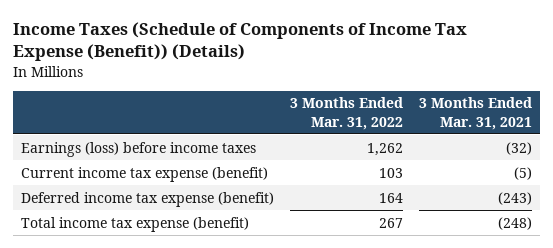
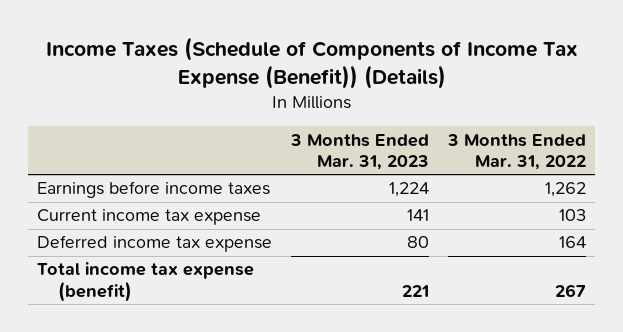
[419,97,533,130] 3 Months Ended Mar. 31, 2021 -> none
none -> [290,133,430,170] 3 Months Ended Mar. 31, 2023
[21,141,257,157] Earnings (loss) before income taxes -> [37,181,271,199] Earnings before income taxes
[21,166,269,182] Current income tax expense (benefit) -> [37,209,262,226] Current income tax expense
[21,191,275,207] Deferred income tax expense (benefit) -> [37,235,273,253] Deferred income tax expense

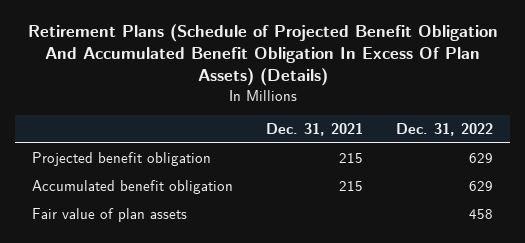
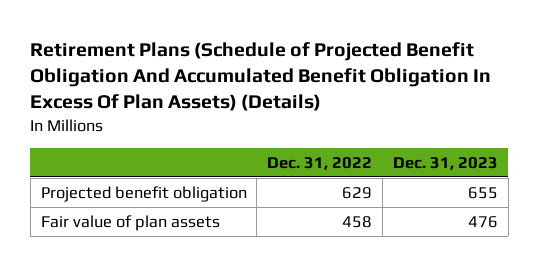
[266,123,364,137] Dec. 31, 2021 -> none
none -> [392,156,498,170] Dec. 31, 2023
[31,179,233,194] Accumulated benefit obligation -> none

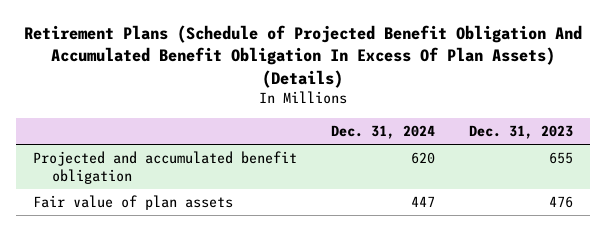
[267,156,373,170] Dec. 31, 2022 -> none
none -> [331,124,436,139] Dec. 31, 2024
[40,185,247,202] Projected benefit obligation -> [33,151,298,184] Projected and accumulated benefit obligation

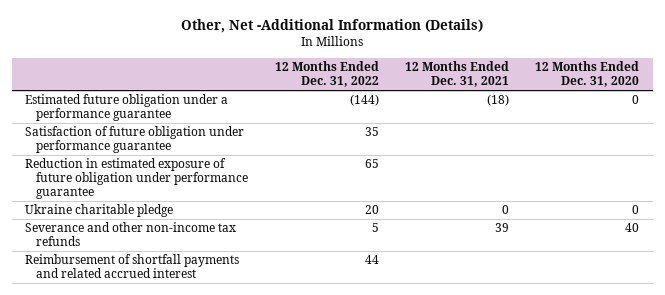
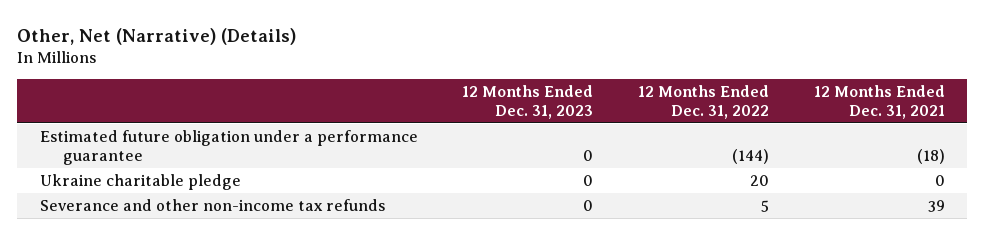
[181,19,484,34] Other, Net -Additional Information (Details) -> [17,27,297,45] Other, Net (Narrative) (Details)
[535,61,640,88] 12 Months Ended Dec. 31, 2020 -> none
none -> [462,84,594,120] 12 Months Ended Dec. 31, 2023
[25,126,245,154] Satisfaction of future obligation under performance guarantee -> none
[25,158,249,200] Reduction in estimated exposure of future obligation under performance guarantee -> none
[25,254,240,279] Reimbursement of shortfall payments and related accrued interest -> none

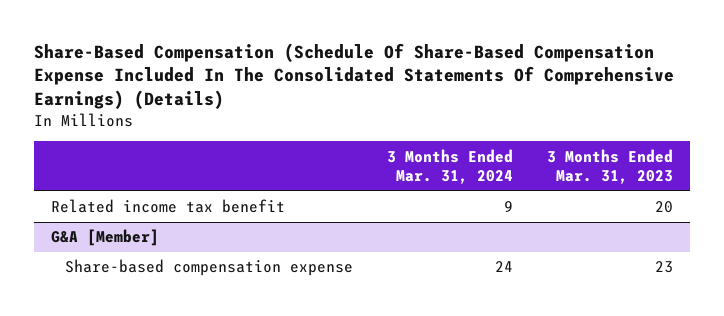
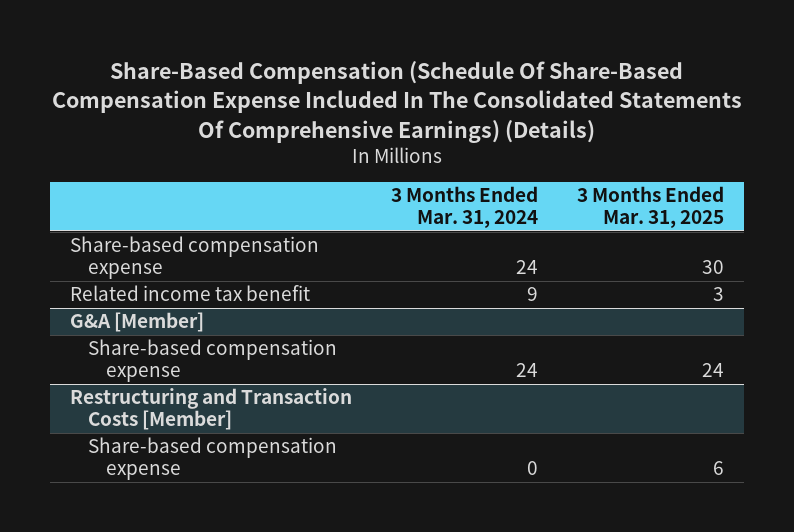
[547,148,674,184] 3 Months Ended Mar. 31, 2023 -> none
none -> [577,185,725,229] 3 Months Ended Mar. 31, 2025
none -> [69,236,319,280] Share-based compensation expense
none -> [69,388,352,431] Restructuring and Transaction Costs [Member]
none -> [87,437,337,481] Share-based compensation expense

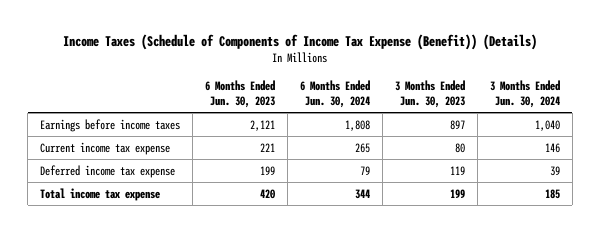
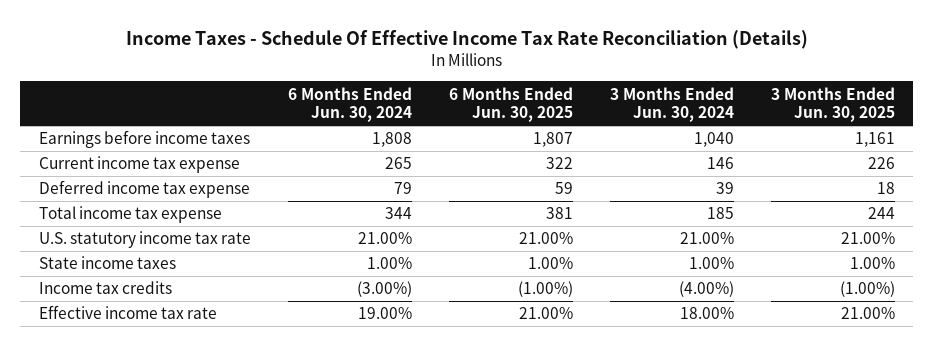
[63,34,538,51] Income Taxes (Schedule of Components of Income Tax Expense (Benefit)) (Details) -> [125,29,808,49] Income Taxes - Schedule Of Effective Income Tax Rate Reconciliation (Details)
[205,80,276,108] 6 Months Ended Jun. 30, 2023 -> none
[394,80,465,108] 3 Months Ended Jun. 30, 2023 -> none
none -> [448,86,573,123] 6 Months Ended Jun. 30, 2025
none -> [770,86,895,123] 3 Months Ended Jun. 30, 2025
none -> [38,231,251,249] U.S. statutory income tax rate
none -> [38,256,176,270] State income taxes
none -> [38,281,172,295] Income tax credits
none -> [38,305,217,320] Effective income tax rate

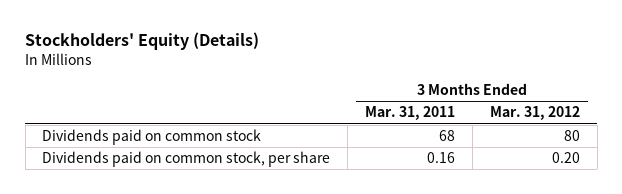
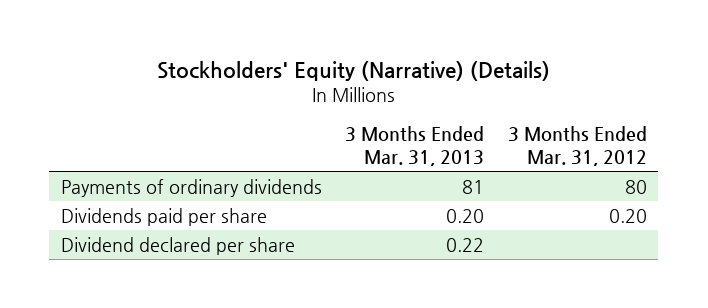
[25,32,260,51] Stockholders' Equity (Details) -> [156,61,550,82] Stockholders' Equity (Narrative) (Details)
[365,106,456,121] Mar. 31, 2011 -> none
none -> [345,125,485,166] 3 Months Ended Mar. 31, 2013
[42,129,262,146] Dividends paid on common stock -> [60,178,322,197] Payments of ordinary dividends
[42,151,331,168] Dividends paid on common stock, per share -> [60,207,267,226] Dividends paid per share
none -> [60,236,295,255] Dividend declared per share

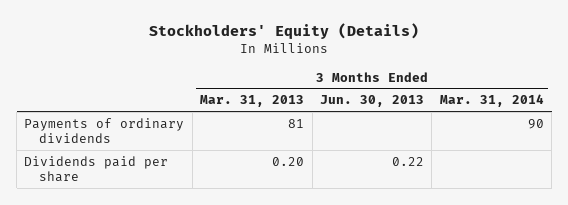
[156,61,550,82] Stockholders' Equity (Narrative) (Details) -> [149,23,420,40] Stockholders' Equity (Details)
[507,125,647,166] 3 Months Ended Mar. 31, 2012 -> none
none -> [319,95,424,108] Jun. 30, 2013
none -> [439,94,544,108] Mar. 31, 2014
[60,236,295,255] Dividend declared per share -> none

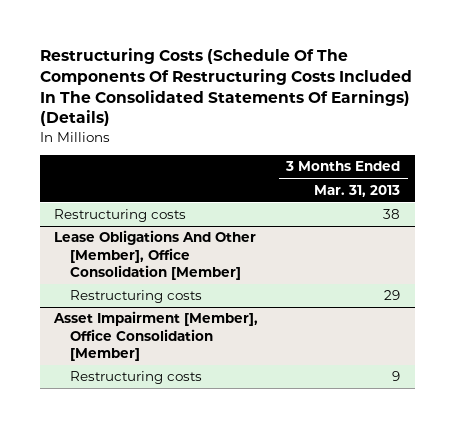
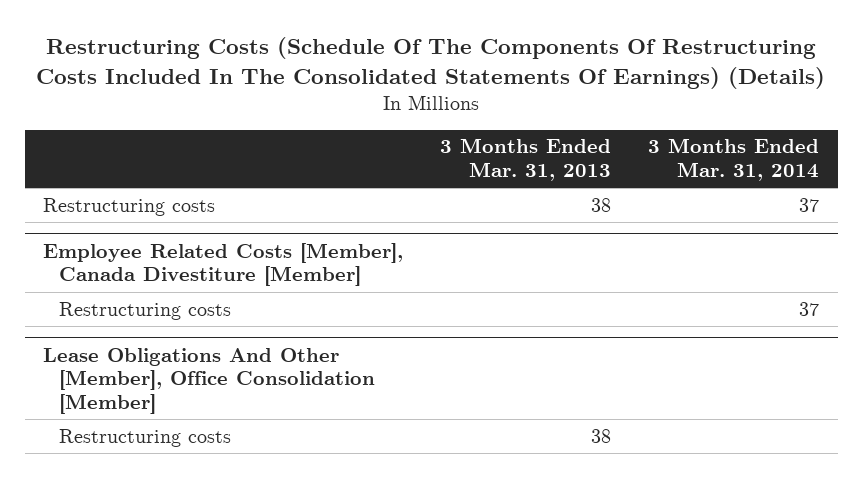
none -> [648,138,820,181] 3 Months Ended Mar. 31, 2014
none -> [43,242,404,287] Employee Related Costs [Member], Canada Divestiture [Member]
none -> [59,301,232,320] Restructuring costs
[53,311,259,362] Asset Impairment [Member], Office Consolidation [Member] -> none
[70,371,203,385] Restructuring costs -> none
[384,290,401,301] 29 -> [591,428,612,443] 38

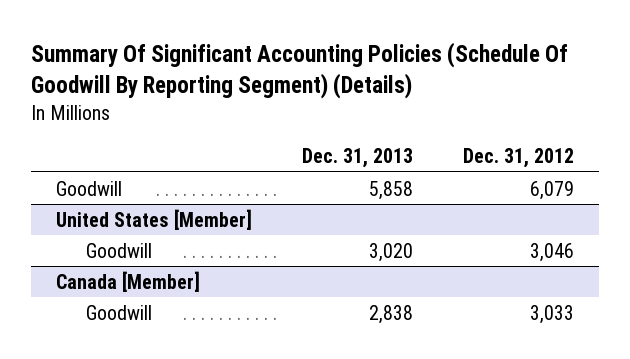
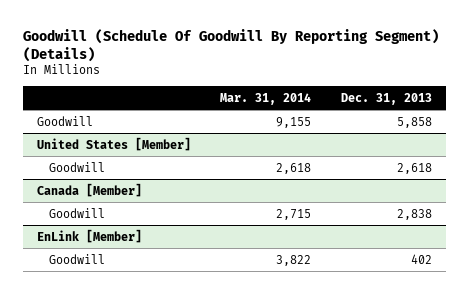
[30,42,568,100] Summary Of Significant Accounting Policies (Schedule Of Goodwill By Reporting Segment) (Details) -> [22,28,439,62] Goodwill (Schedule Of Goodwill By Reporting Segment) (Details)
[463,148,575,169] Dec. 31, 2012 -> none
none -> [220,92,312,105] Mar. 31, 2014
[369,242,414,262] 3,020 -> [396,162,432,174] 2,618
none -> [37,228,143,243] EnLink [Member]
none -> [48,253,105,264] Goodwill

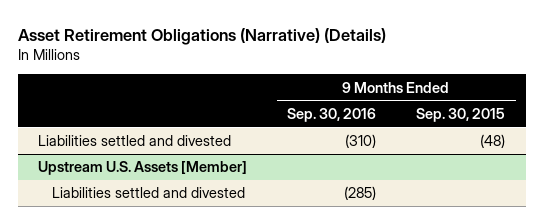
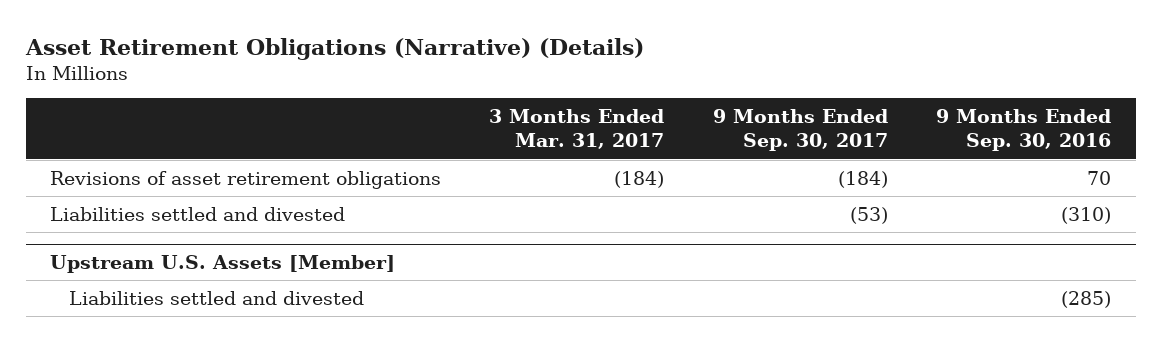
[416,107,506,122] Sep. 30, 2015 -> none
none -> [489,109,665,150] 3 Months Ended Mar. 31, 2017
none -> [712,109,888,152] 9 Months Ended Sep. 30, 2017
none -> [49,170,441,189] Revisions of asset retirement obligations

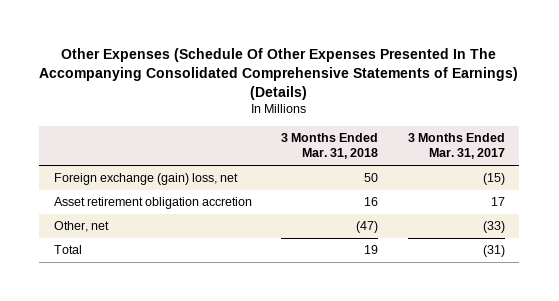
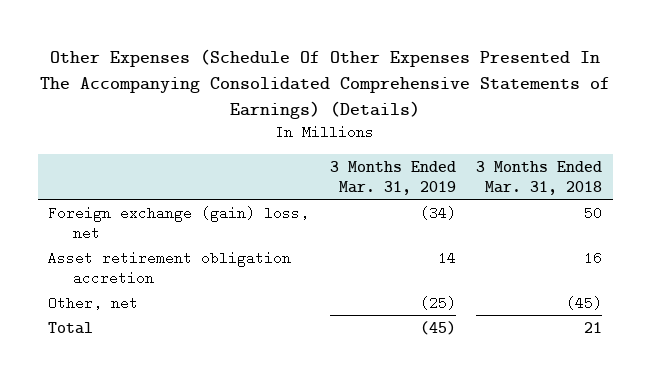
[407,132,505,160] 3 Months Ended Mar. 31, 2017 -> none
none -> [329,160,456,195] 3 Months Ended Mar. 31, 2019
[356,221,379,234] (47) -> [566,295,603,310] (45)
[364,245,379,255] 19 -> [584,321,603,333] 21

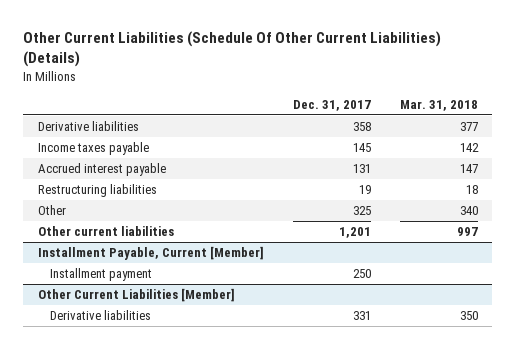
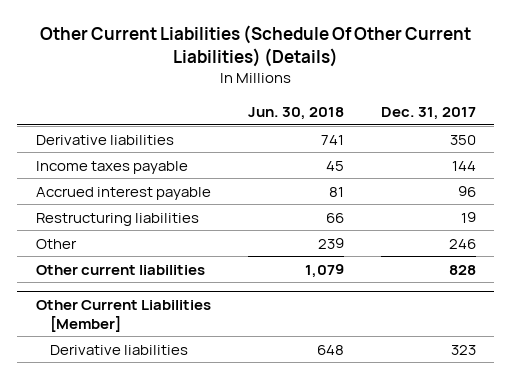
[399,99,478,111] Mar. 31, 2018 -> none
none -> [247,106,344,120] Jun. 30, 2018
[352,122,371,132] 358 -> [449,134,476,145] 350
[352,143,371,153] 145 -> [451,160,476,171] 144
[352,164,371,174] 131 -> [457,185,476,197] 96
[37,246,264,261] Installment Payable, Current [Member] -> none
[49,268,152,282] Installment payment -> none
[352,206,371,216] 325 -> [448,238,476,249] 246
[338,227,371,239] 1,201 -> [448,264,476,275] 828
[352,311,371,321] 331 -> [450,344,476,355] 323

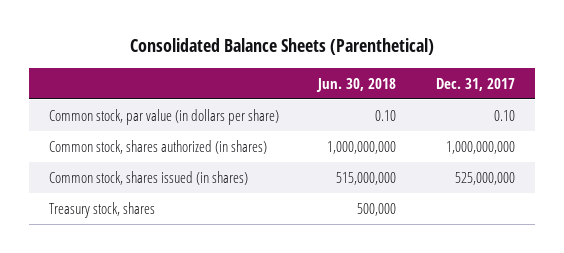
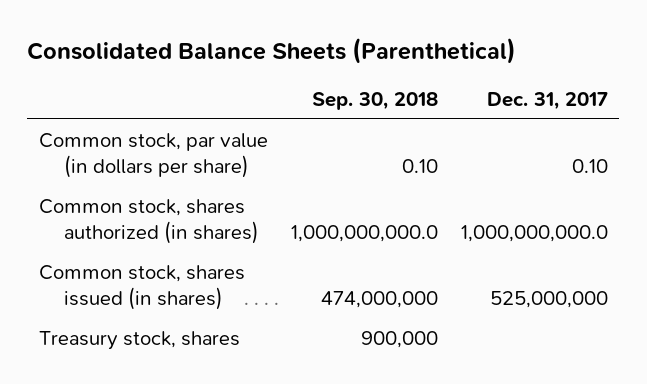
[316,77,397,92] Jun. 30, 2018 -> none
none -> [311,92,438,111] Sep. 30, 2018
[446,141,516,155] 1,000,000,000 -> [460,224,608,242] 1,000,000,000.0

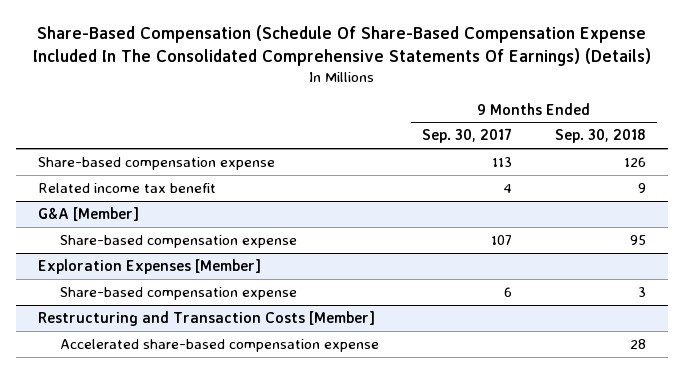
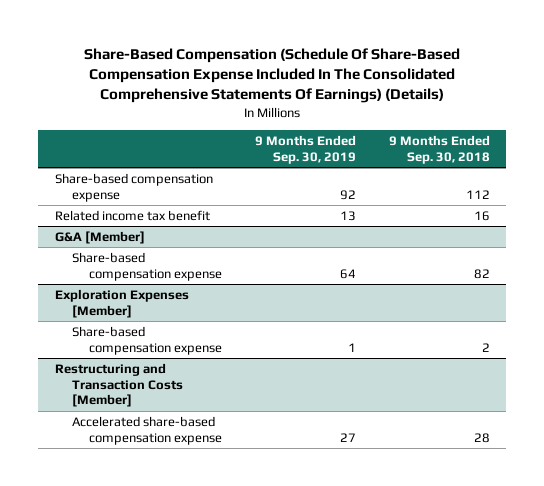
[421,128,512,144] Sep. 30, 2017 -> none
none -> [254,135,356,164] 9 Months Ended Sep. 30, 2019
[623,156,646,167] 126 -> [465,189,490,199] 112
[637,182,646,193] 9 -> [473,210,490,221] 16
[629,234,646,245] 95 -> [473,268,490,279] 82
[637,286,646,297] 3 -> [481,342,490,352] 2

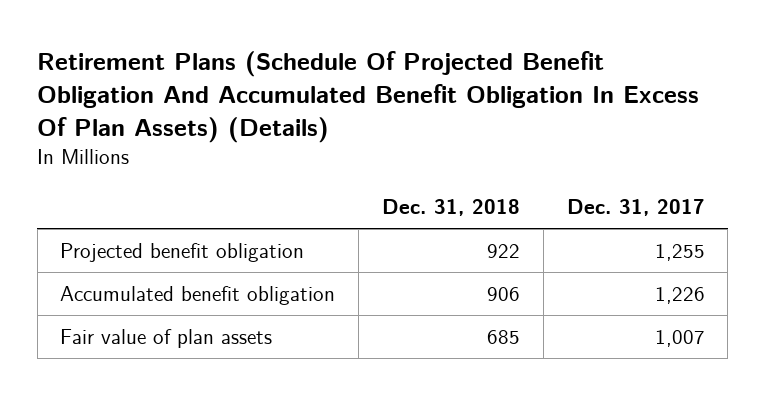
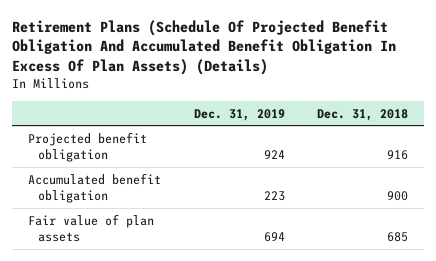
[566,199,705,217] Dec. 31, 2017 -> none
none -> [193,108,285,121] Dec. 31, 2019
[486,243,520,258] 922 -> [387,149,409,160] 916
[486,286,520,301] 906 -> [387,190,409,201] 900

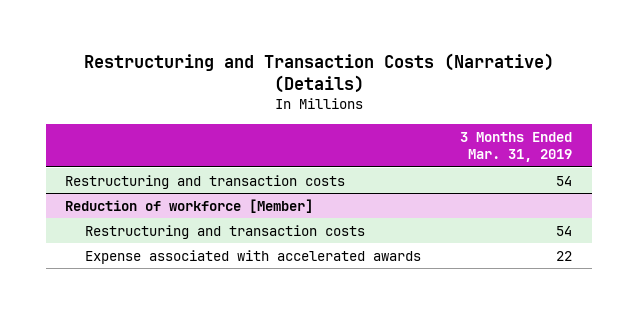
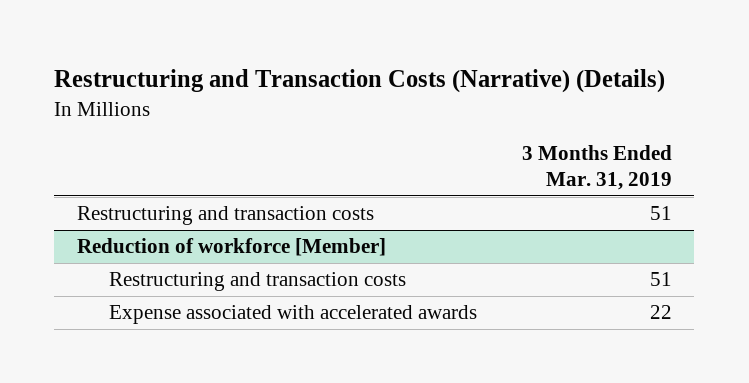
[556,175,573,186] 54 -> [649,206,672,221] 51
[556,225,573,236] 54 -> [649,272,672,287] 51

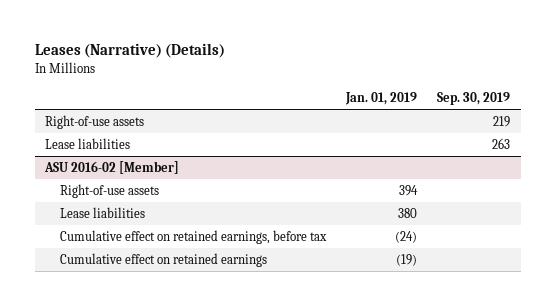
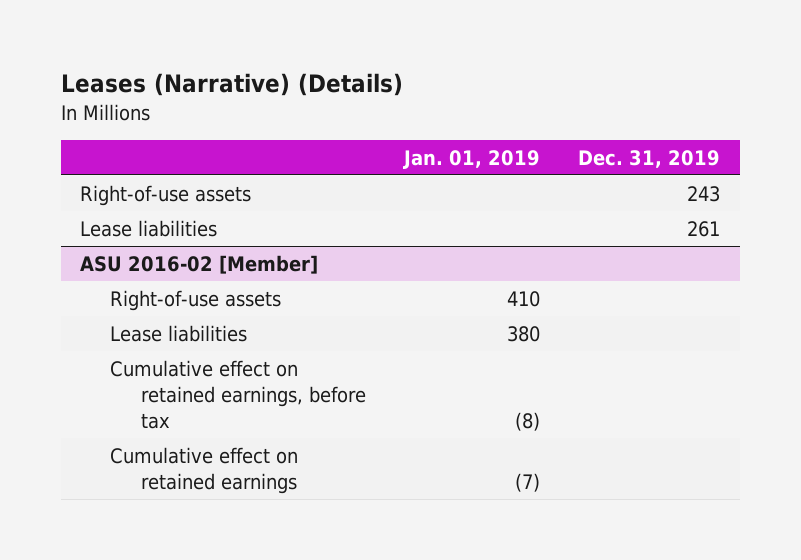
[437,92,511,106] Sep. 30, 2019 -> none
none -> [578,149,721,168] Dec. 31, 2019
[398,185,418,197] 394 -> [506,290,540,307] 410
[394,231,417,244] (24) -> [514,411,540,431] (8)
[395,254,417,267] (19) -> [514,472,540,492] (7)

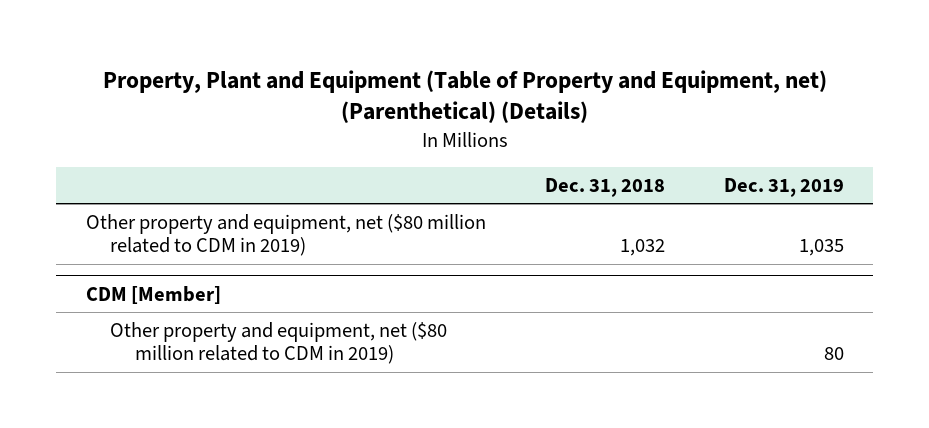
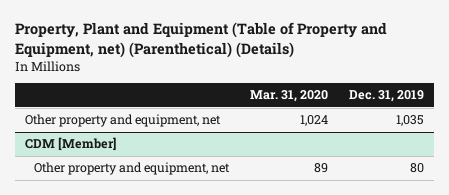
[544,177,665,197] Dec. 31, 2018 -> none
none -> [249,90,328,103] Mar. 31, 2020
[85,213,486,257] Other property and equipment, net ($80 million related to CDM in 2019) -> [25,114,222,128] Other property and equipment, net
[110,321,448,365] Other property and equipment, net ($80 million related to CDM in 2019) -> [34,162,231,176] Other property and equipment, net

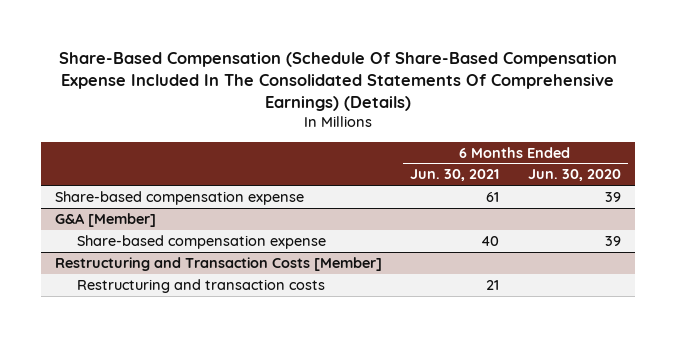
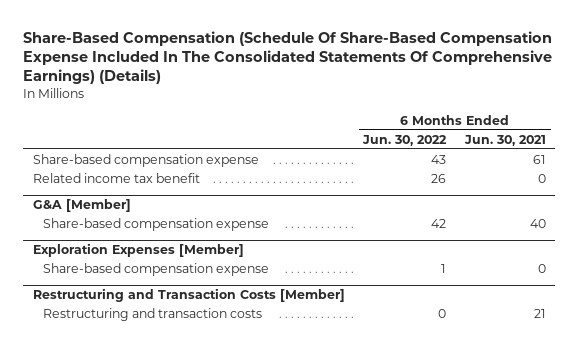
[527,169,621,182] Jun. 30, 2020 -> none
none -> [362,134,448,146] Jun. 30, 2022
none -> [32,172,200,183] Related income tax benefit
none -> [32,243,244,258] Exploration Expenses [Member]
none -> [42,262,269,276] Share-based compensation expense

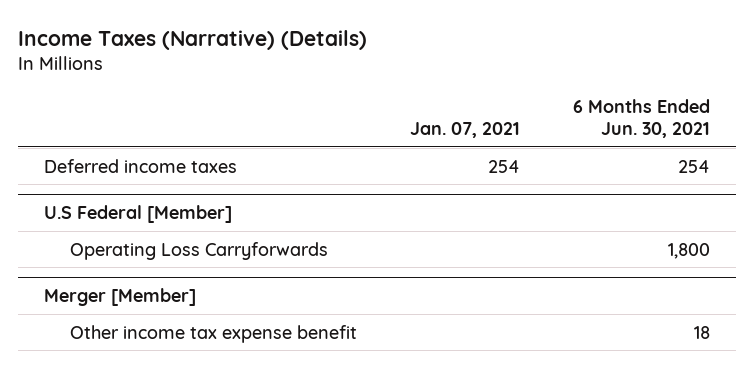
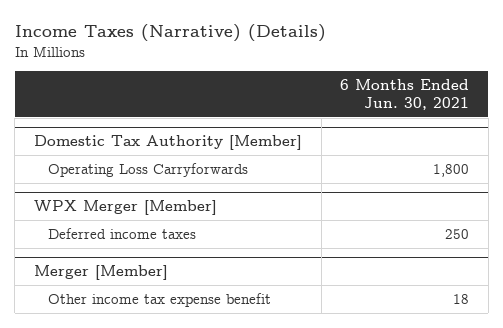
[410,122,521,139] Jan. 07, 2021 -> none
[44,158,238,173] Deferred income taxes -> none
[44,205,233,224] U.S Federal [Member] -> [34,134,303,150] Domestic Tax Authority [Member]
none -> [34,199,218,215] WPX Merger [Member]
none -> [48,227,197,239] Deferred income taxes

